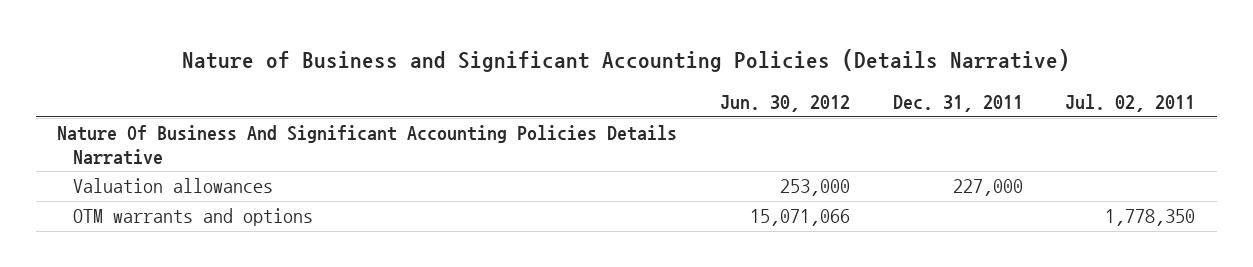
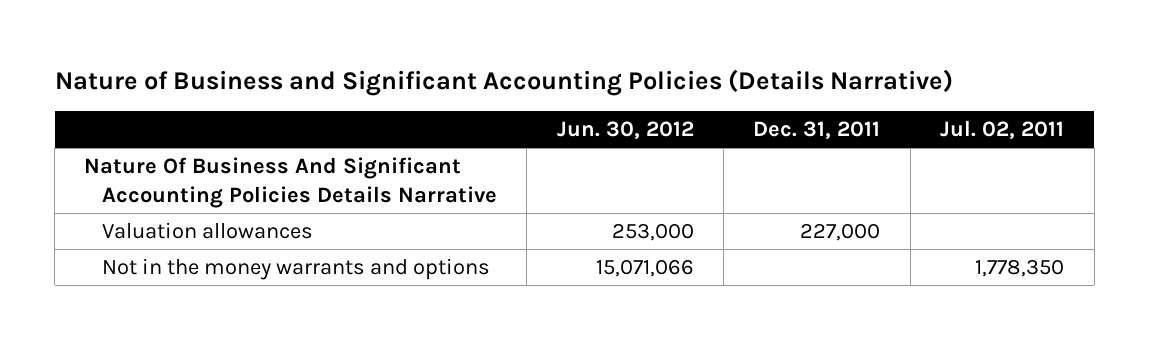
[73,208,314,227] OTM warrants and options -> [101,258,490,281] Not in the money warrants and options

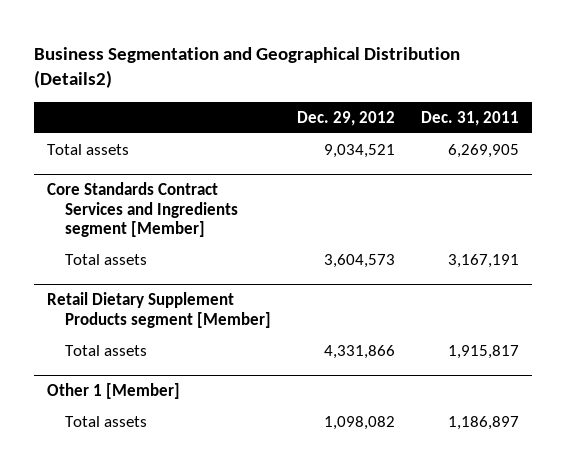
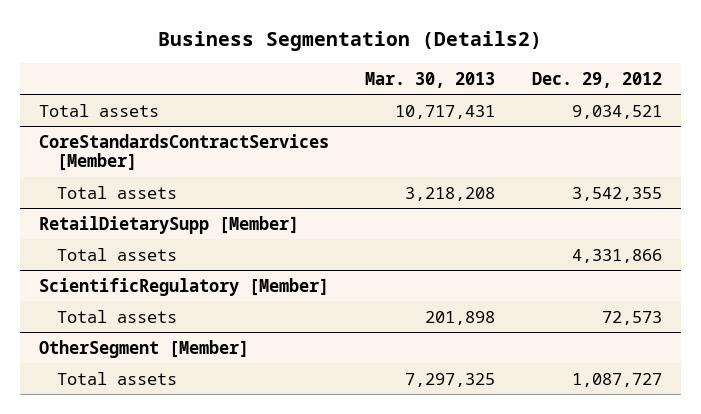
[33,46,460,89] Business Segmentation and Geographical Distribution (Details2) -> [158,31,543,52] Business Segmentation (Details2)
[421,110,520,126] Dec. 31, 2011 -> none
none -> [365,71,496,88] Mar. 30, 2013
[46,182,238,237] Core Standards Contract Services and Ingredients segment [Member] -> none
[46,292,271,328] Retail Dietary Supplement Products segment [Member] -> none
none -> [38,133,329,172] CoreStandardsContractServices [Member]
[323,253,395,268] 3,604,573 -> [572,186,663,201] 3,542,355
none -> [38,215,299,234] RetailDietarySupp [Member]
[46,383,180,400] Other 1 [Member] -> none
none -> [38,277,329,296] ScientificRegulatory [Member]
[323,415,395,430] 1,098,082 -> [602,310,663,325] 72,573
none -> [38,339,249,358] OtherSegment [Member]
none -> [57,371,178,385] Total assets

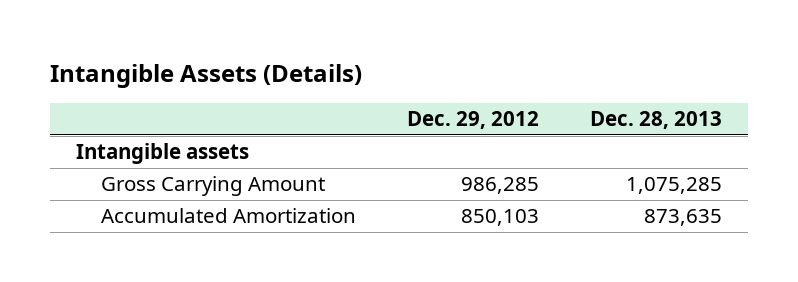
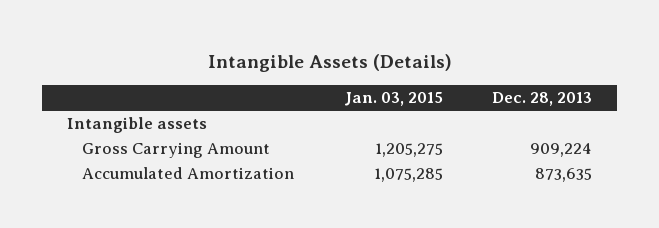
[406,111,539,130] Dec. 29, 2012 -> none
none -> [343,92,443,107] Jan. 03, 2015
[626,177,723,195] 1,075,285 -> [530,143,593,158] 909,224

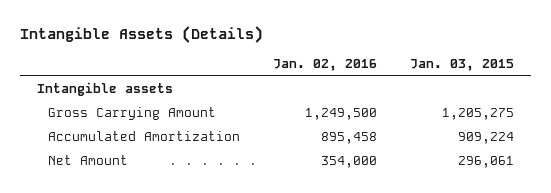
[492,92,593,107] Dec. 28, 2013 -> none
none -> [273,59,378,72] Jan. 02, 2016
[373,168,443,183] 1,075,285 -> [458,132,515,145] 909,224
none -> [48,155,129,166] Net Amount

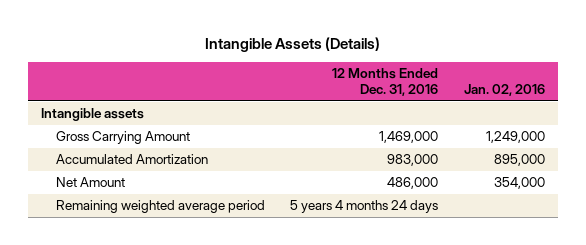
[410,59,515,72] Jan. 03, 2015 -> none
none -> [332,68,439,97] 12 Months Ended Dec. 31, 2016
[305,108,378,121] 1,249,500 -> [485,131,545,144] 1,249,000
[321,132,378,145] 895,458 -> [493,154,545,167] 895,000
none -> [55,200,265,214] Remaining weighted average period

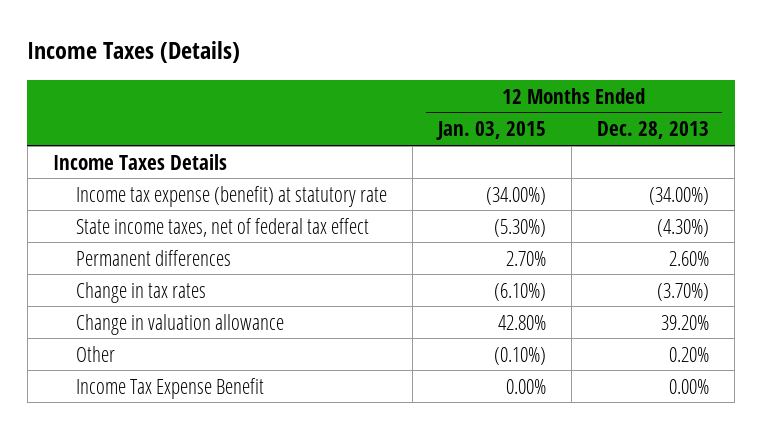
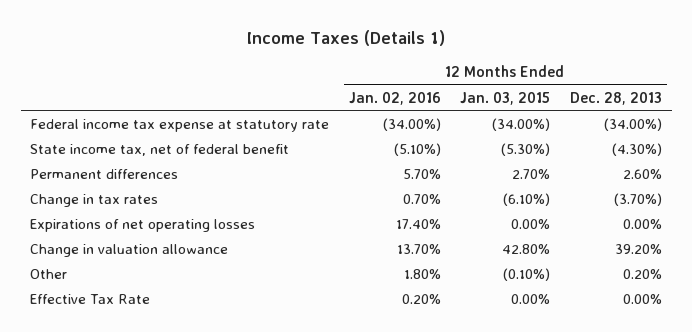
[27,41,241,64] Income Taxes (Details) -> [247,30,446,47] Income Taxes (Details 1)
none -> [348,91,441,105] Jan. 02, 2016
[52,153,227,170] Income Taxes Details -> none
[76,185,388,207] Income tax expense (benefit) at statutory rate -> [30,118,330,132] Federal income tax expense at statutory rate
[76,217,370,237] State income taxes, net of federal tax effect -> [30,143,290,156] State income tax, net of federal benefit
none -> [30,218,256,232] Expirations of net operating losses
[76,377,265,399] Income Tax Expense Benefit -> [30,293,151,304] Effective Tax Rate

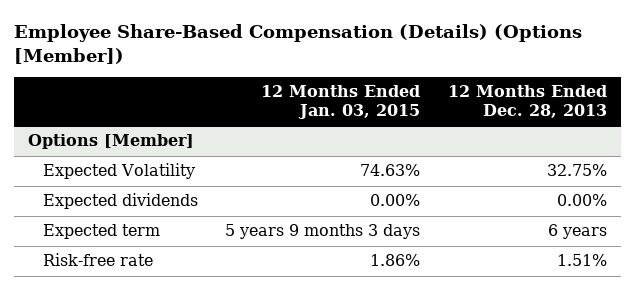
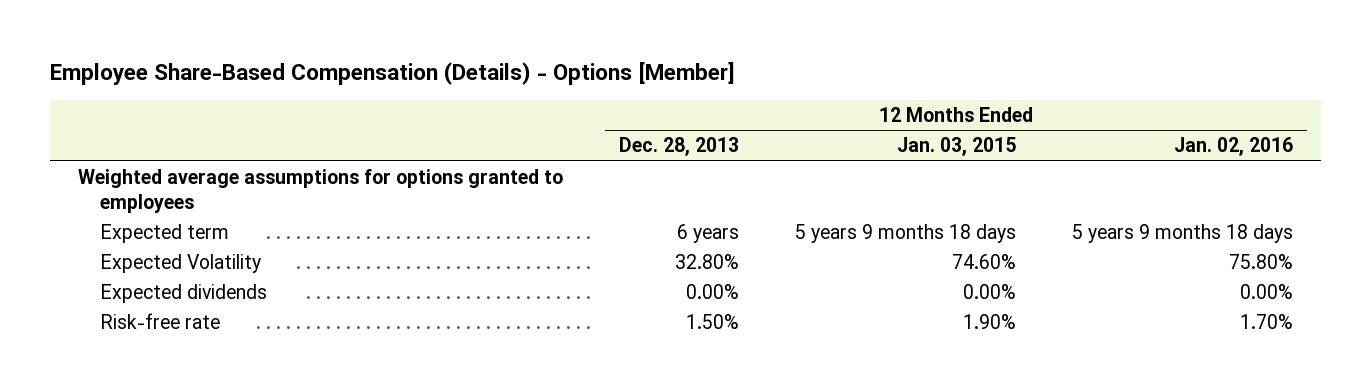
[14,23,583,64] Employee Share-Based Compensation (Details) (Options [Member]) -> [49,62,735,86] Employee Share-Based Compensation (Details) - Options [Member]
none -> [1173,137,1293,157] Jan. 02, 2016
[27,134,194,150] Options [Member] -> none
none -> [77,169,563,214] Weighted average assumptions for options granted to employees
none -> [99,224,229,244] Expected term
[360,164,421,177] 74.63% -> [951,254,1016,270] 74.60%
[547,164,608,177] 32.75% -> [674,254,739,270] 32.80%
[42,224,160,240] Expected term -> none
[370,254,421,267] 1.86% -> [962,314,1016,330] 1.90%
[557,254,608,267] 1.51% -> [685,314,739,330] 1.50%

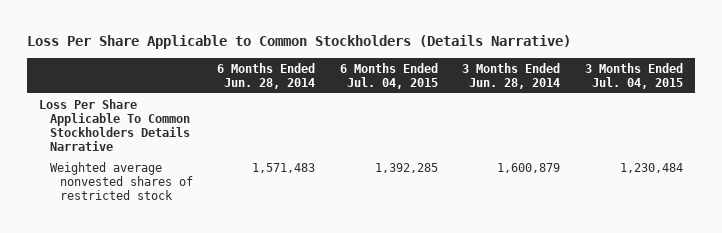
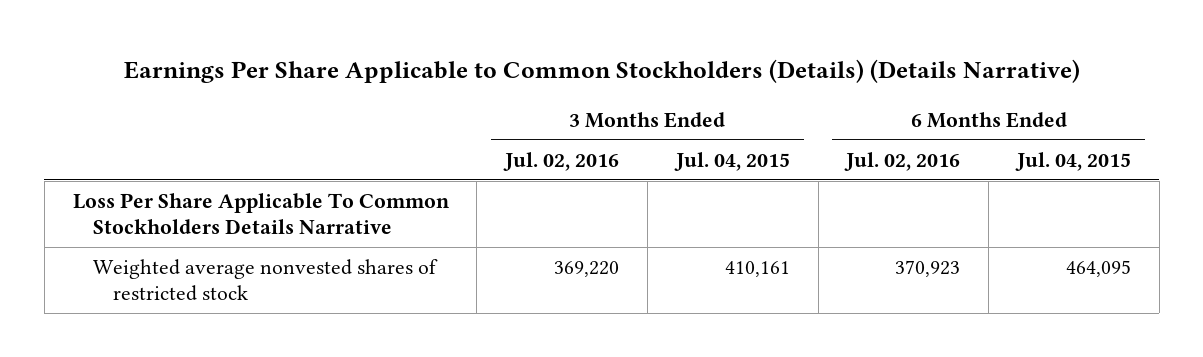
[27,34,572,49] Loss Per Share Applicable to Common Stockholders (Details Narrative) -> [123,58,1080,83] Earnings Per Share Applicable to Common Stockholders (Details) (Details Narrative)
[217,62,316,89] 6 Months Ended Jun. 28, 2014 -> none
[462,62,561,89] 3 Months Ended Jun. 28, 2014 -> none
none -> [503,151,620,171] Jul. 02, 2016
none -> [844,151,961,171] Jul. 02, 2016
[374,162,438,173] 1,392,285 -> [1065,260,1131,278] 464,095
[619,162,683,173] 1,230,484 -> [724,261,790,278] 410,161

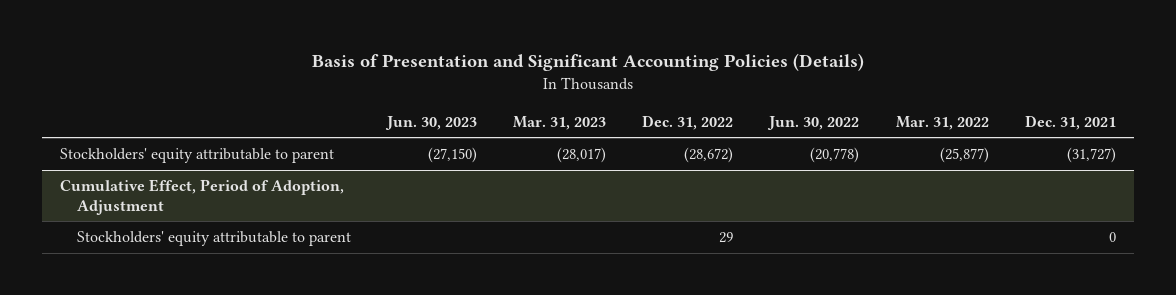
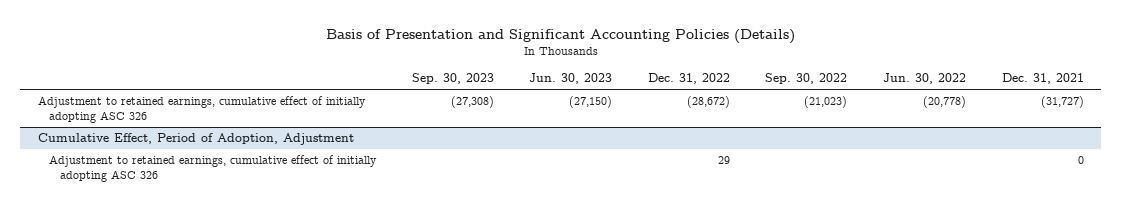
[513,115,607,130] Mar. 31, 2023 -> none
[895,115,989,130] Mar. 31, 2022 -> none
none -> [411,73,494,85] Sep. 30, 2023
none -> [765,73,848,85] Sep. 30, 2022
[60,148,335,164] Stockholders' equity attributable to parent -> [38,96,367,124] Adjustment to retained earnings, cumulative effect of initially adopting ASC 326
[76,231,351,247] Stockholders' equity attributable to parent -> [49,155,378,183] Adjustment to retained earnings, cumulative effect of initially adopting ASC 326

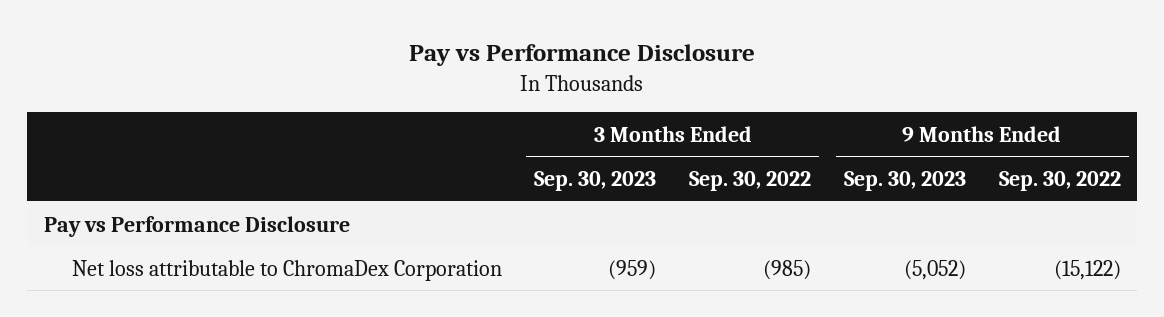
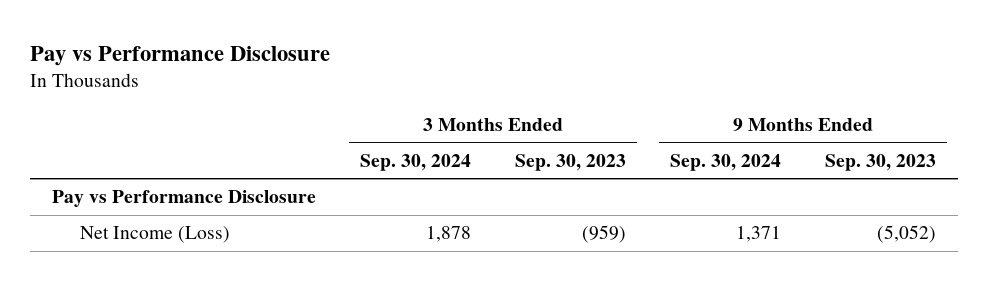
[689,171,812,192] Sep. 30, 2022 -> none
[998,171,1121,192] Sep. 30, 2022 -> none
none -> [359,153,471,171] Sep. 30, 2024
none -> [669,153,781,171] Sep. 30, 2024
[71,259,502,281] Net loss attributable to ChromaDex Corporation -> [80,226,231,244] Net Income (Loss)

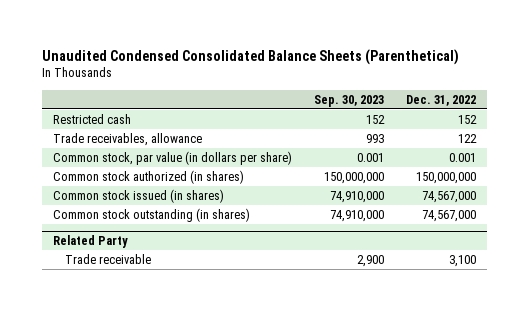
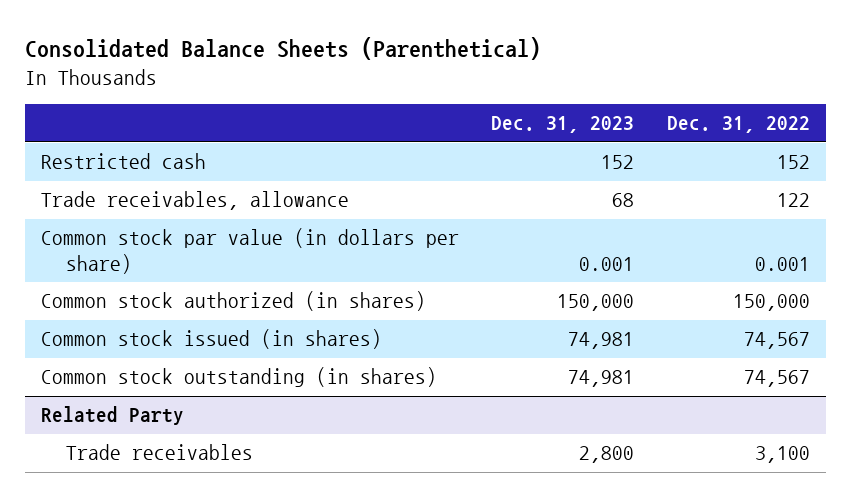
[41,48,459,65] Unaudited Condensed Consolidated Balance Sheets (Parenthetical) -> [24,37,541,61] Consolidated Balance Sheets (Parenthetical)
[313,94,384,107] Sep. 30, 2023 -> none
none -> [491,116,635,134] Dec. 31, 2023
[52,150,292,165] Common stock, par value (in dollars per share) -> [41,228,460,274] Common stock par value (in dollars per share)
[415,171,476,184] 150,000,000 -> [732,294,810,312] 150,000
[421,190,476,203] 74,567,000 -> [743,332,810,350] 74,567
[421,209,476,222] 74,567,000 -> [743,370,810,388] 74,567
[64,253,151,264] Trade receivable -> [65,444,253,461] Trade receivables

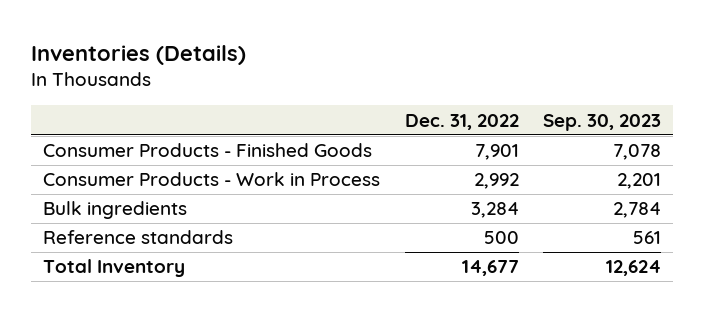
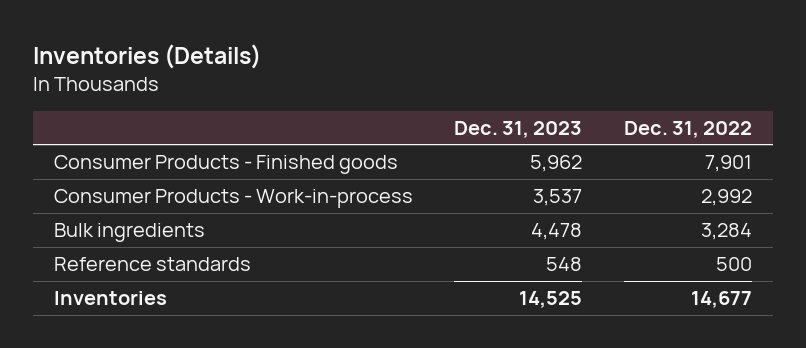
[542,113,661,131] Sep. 30, 2023 -> none
none -> [454,120,583,138] Dec. 31, 2023
[43,143,373,158] Consumer Products - Finished Goods -> [53,155,398,175] Consumer Products - Finished goods
[43,172,381,187] Consumer Products - Work in Process -> [53,189,413,209] Consumer Products - Work-in-process
[43,259,186,278] Total Inventory -> [53,291,167,306] Inventories

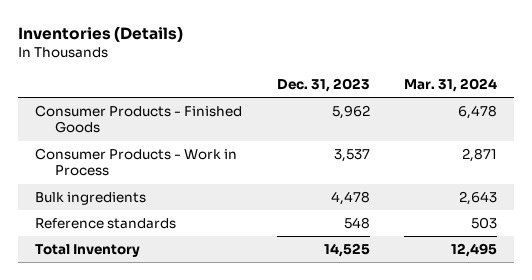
[623,120,752,138] Dec. 31, 2022 -> none
none -> [403,77,497,92] Mar. 31, 2024
[53,155,398,175] Consumer Products - Finished goods -> [35,105,243,134] Consumer Products - Finished Goods
[53,189,413,209] Consumer Products - Work-in-process -> [35,148,238,177] Consumer Products - Work in Process
[53,291,167,306] Inventories -> [35,244,141,258] Total Inventory

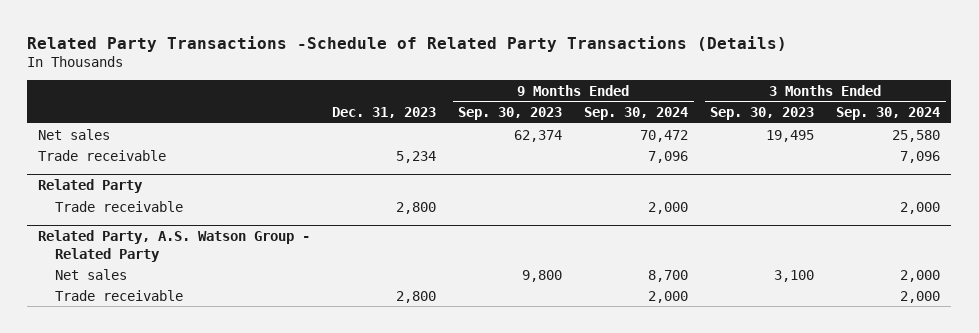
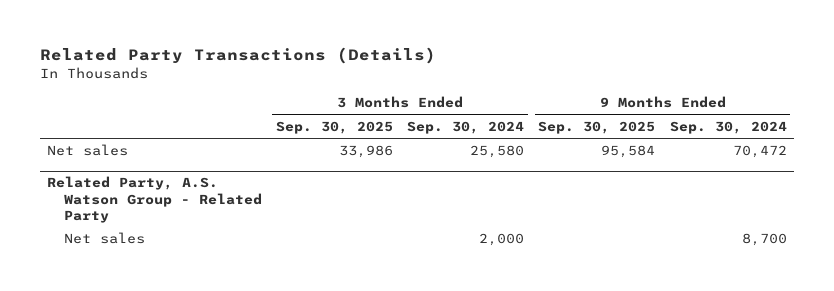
[27,35,788,52] Related Party Transactions -Schedule of Related Party Transactions (Details) -> [40,47,437,65] Related Party Transactions (Details)
[332,107,437,119] Dec. 31, 2023 -> none
[458,107,563,121] Sep. 30, 2023 -> none
[710,107,815,121] Sep. 30, 2023 -> none
none -> [275,121,393,135] Sep. 30, 2025
none -> [538,121,656,135] Sep. 30, 2025
[38,149,167,161] Trade receivable -> none
[38,179,144,194] Related Party -> none
[54,200,183,212] Trade receivable -> none
[54,289,183,301] Trade receivable -> none

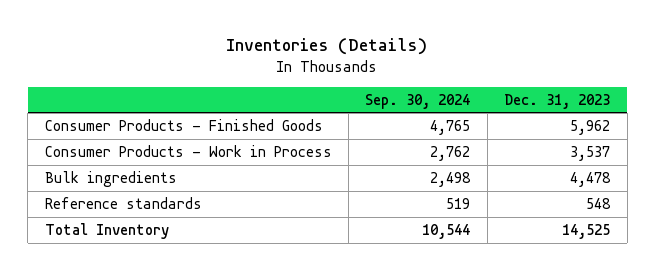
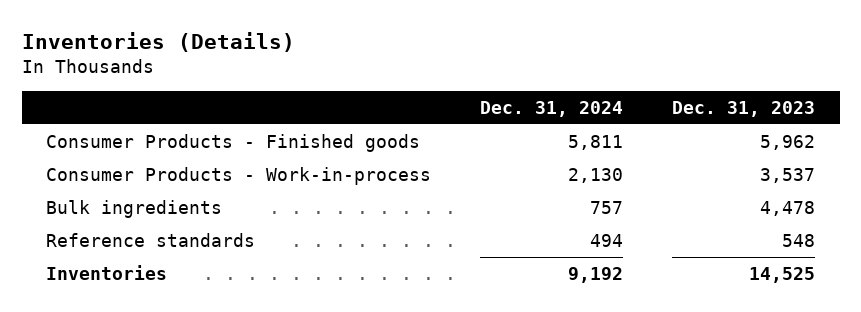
[365,93,471,109] Sep. 30, 2024 -> none
none -> [480,100,624,117] Dec. 31, 2024
[44,119,323,132] Consumer Products - Finished Goods -> [46,133,421,152] Consumer Products - Finished goods
[44,145,332,158] Consumer Products - Work in Process -> [46,166,432,185] Consumer Products - Work-in-process
[44,223,169,240] Total Inventory -> [46,264,168,280] Inventories

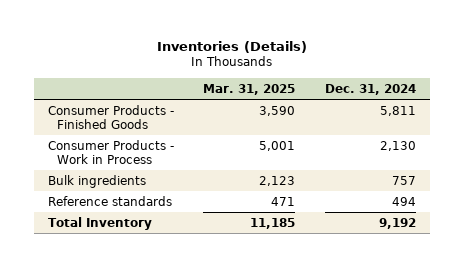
[672,100,816,117] Dec. 31, 2023 -> none
none -> [203,83,296,95] Mar. 31, 2025
[46,133,421,152] Consumer Products - Finished goods -> [48,104,175,129] Consumer Products - Finished Goods
[46,166,432,185] Consumer Products - Work-in-process -> [48,139,175,164] Consumer Products - Work in Process
[46,264,168,280] Inventories -> [48,216,153,230] Total Inventory

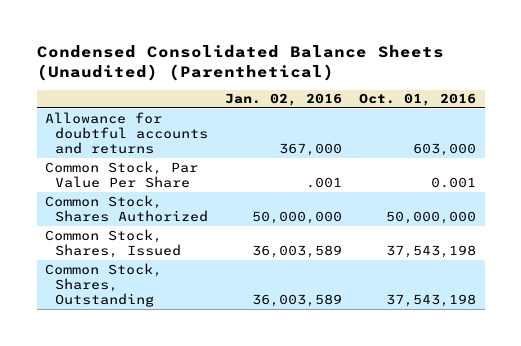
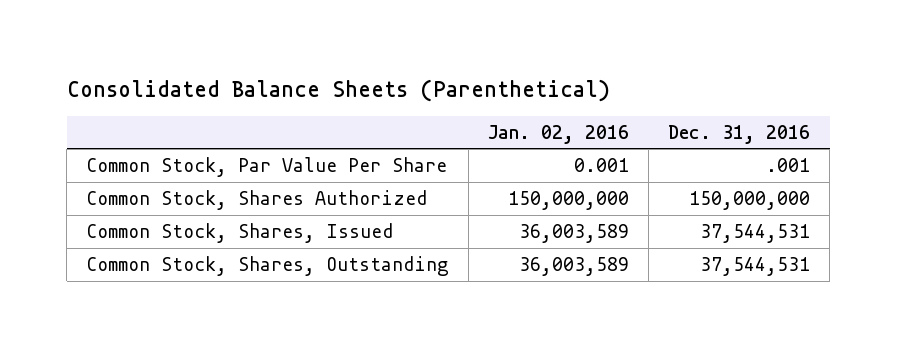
[36,44,444,81] Condensed Consolidated Balance Sheets (Unaudited) (Parenthetical) -> [66,78,610,102] Consolidated Balance Sheets (Parenthetical)
[358,93,476,107] Oct. 01, 2016 -> none
none -> [668,124,811,144] Dec. 31, 2016
[45,111,208,154] Allowance for doubtful accounts and returns -> none
[305,176,342,188] .001 -> [574,157,630,172] 0.001
[251,210,342,224] 50,000,000 -> [508,190,630,210] 150,000,000

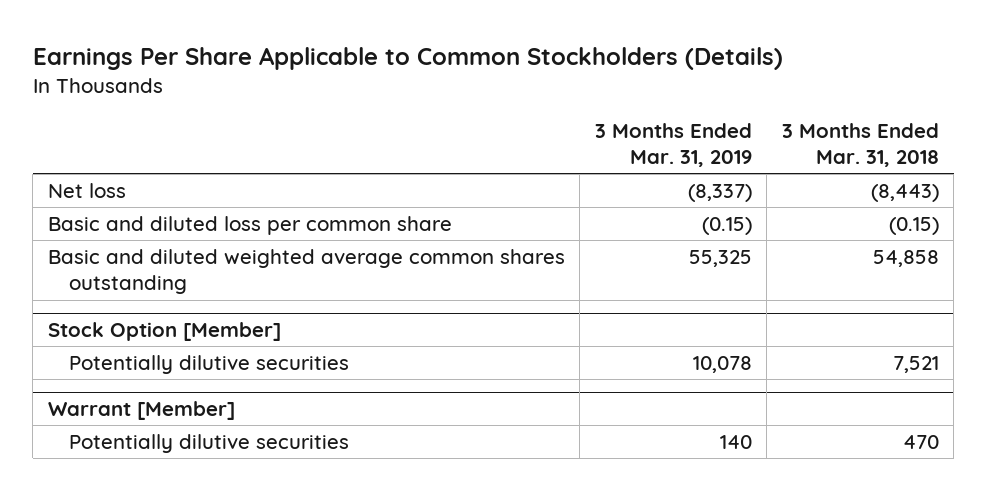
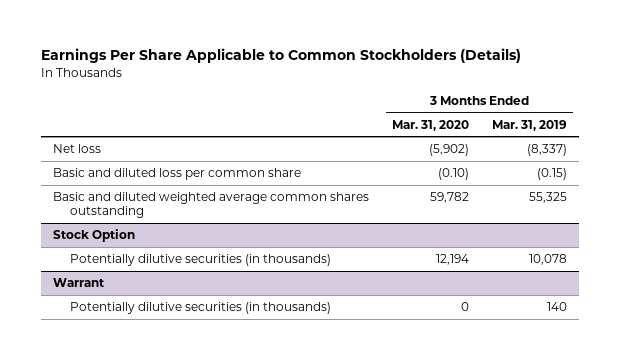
[781,122,939,168] 3 Months Ended Mar. 31, 2018 -> none
none -> [392,119,470,131] Mar. 31, 2020
[47,322,281,342] Stock Option [Member] -> [52,229,135,243] Stock Option
[69,354,350,374] Potentially dilutive securities -> [70,254,332,267] Potentially dilutive securities (in thousands)
[47,401,235,421] Warrant [Member] -> [52,278,105,288] Warrant
[69,433,350,453] Potentially dilutive securities -> [70,302,332,315] Potentially dilutive securities (in thousands)

